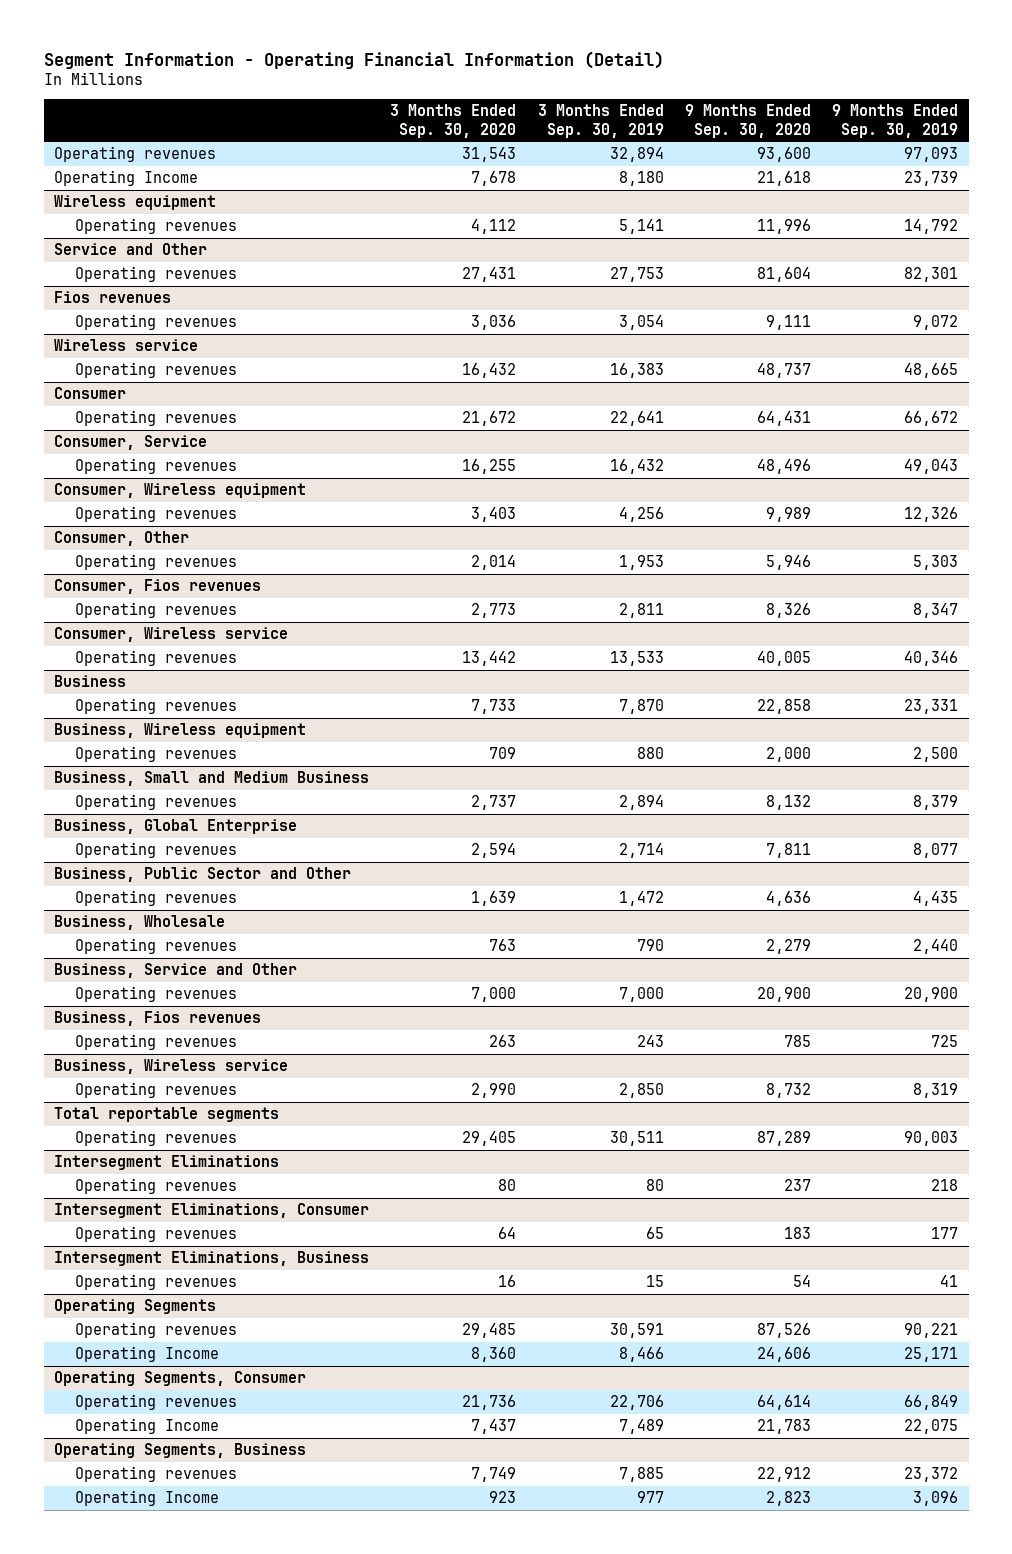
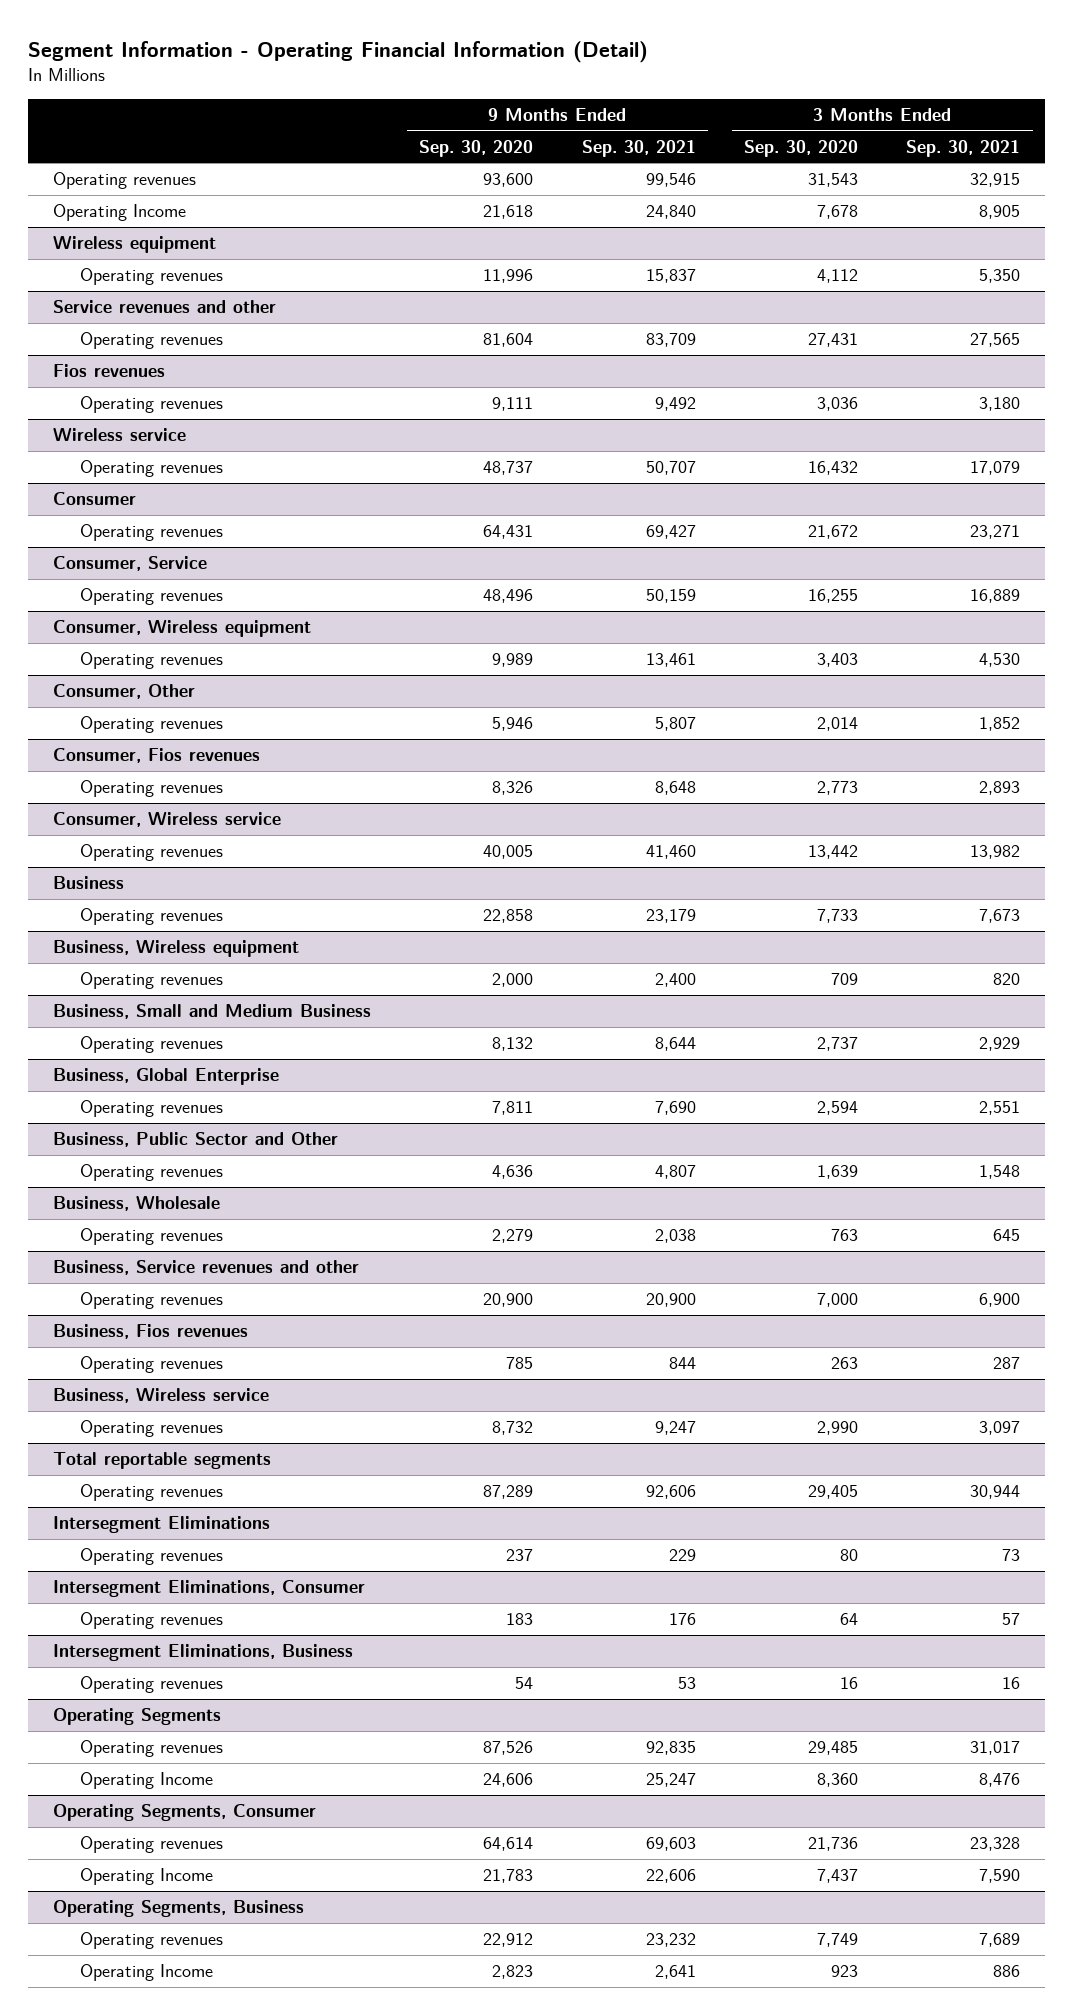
[537,104,664,138] 3 Months Ended Sep. 30, 2019 -> none
[831,104,958,138] 9 Months Ended Sep. 30, 2019 -> none
none -> [581,139,696,157] Sep. 30, 2021
none -> [906,139,1021,157] Sep. 30, 2021
[54,243,208,256] Service and Other -> [52,300,276,314] Service revenues and other
[54,963,298,979] Business, Service and Other -> [52,1260,359,1276] Business, Service revenues and other

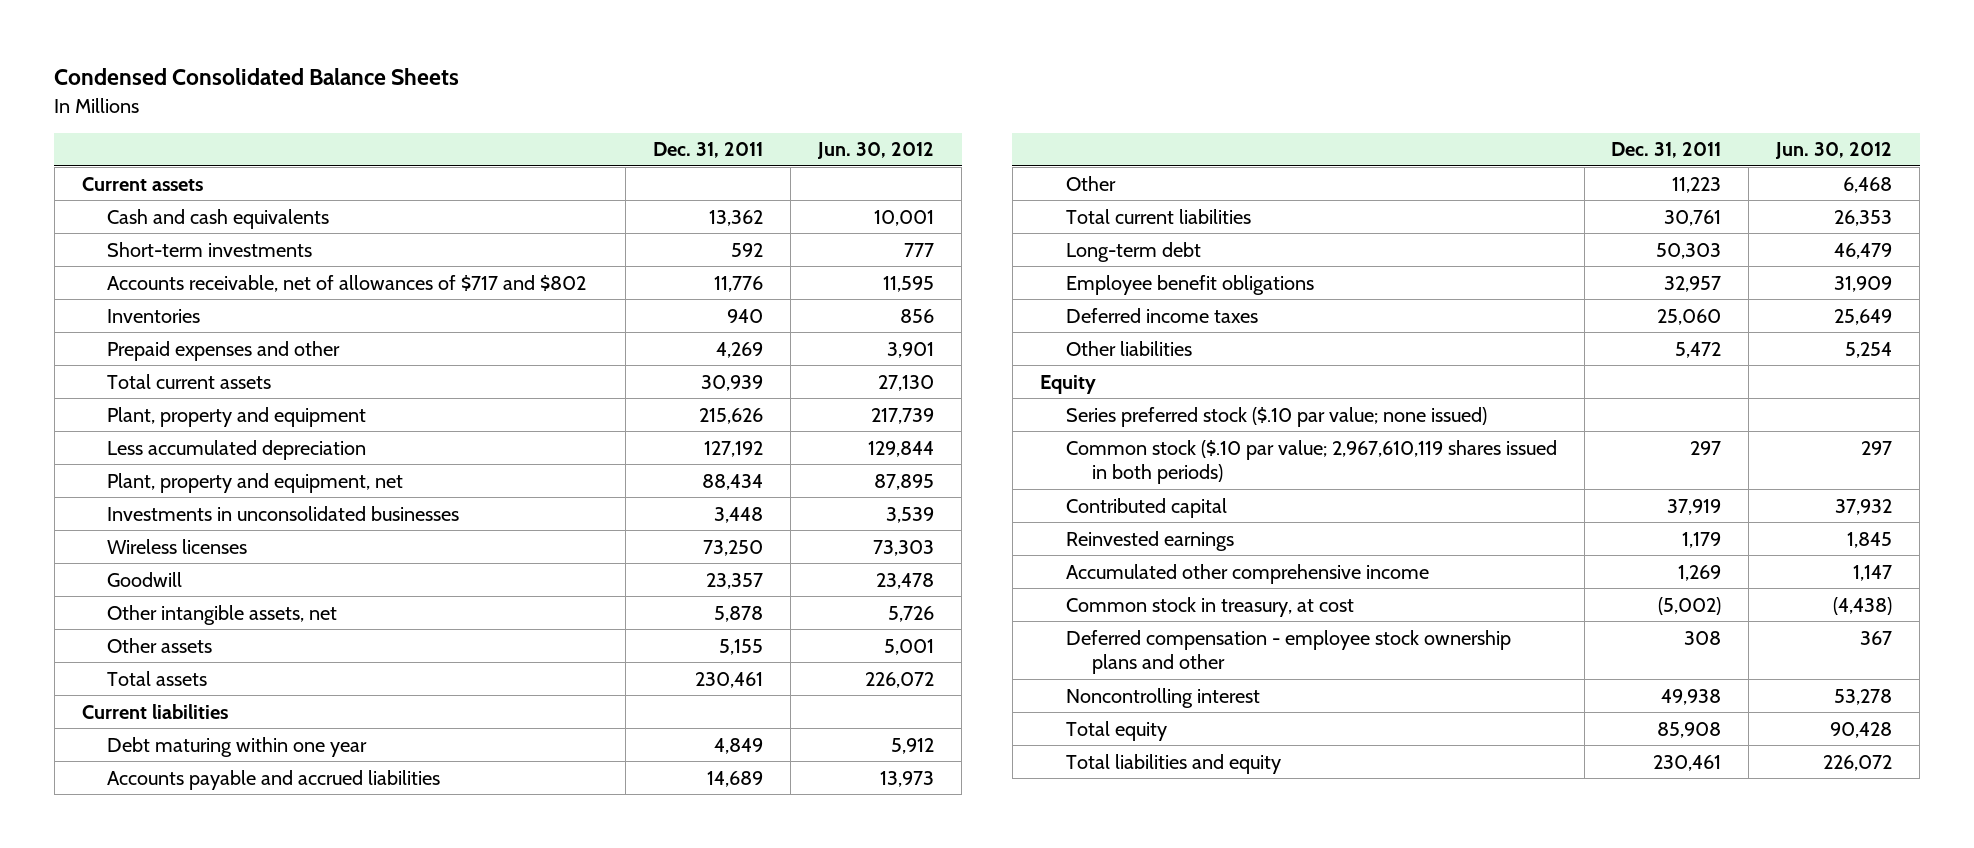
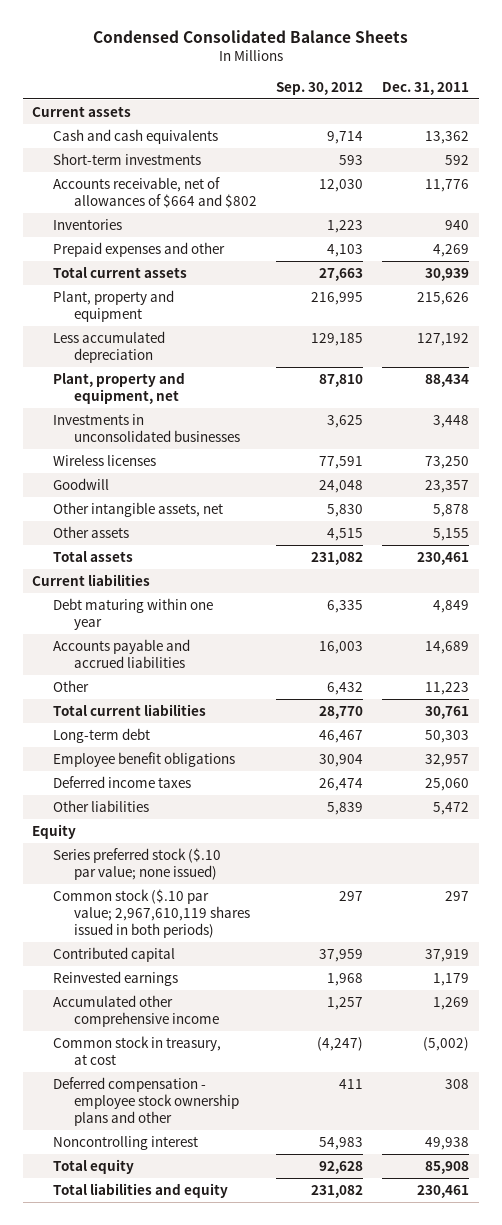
[817,142,935,160] Jun. 30, 2012 -> none
none -> [276,81,364,95] Sep. 30, 2012
[107,274,587,292] Accounts receivable, net of allowances of $717 and $802 -> [53,176,258,208] Accounts receivable, net of allowances of $664 and $802

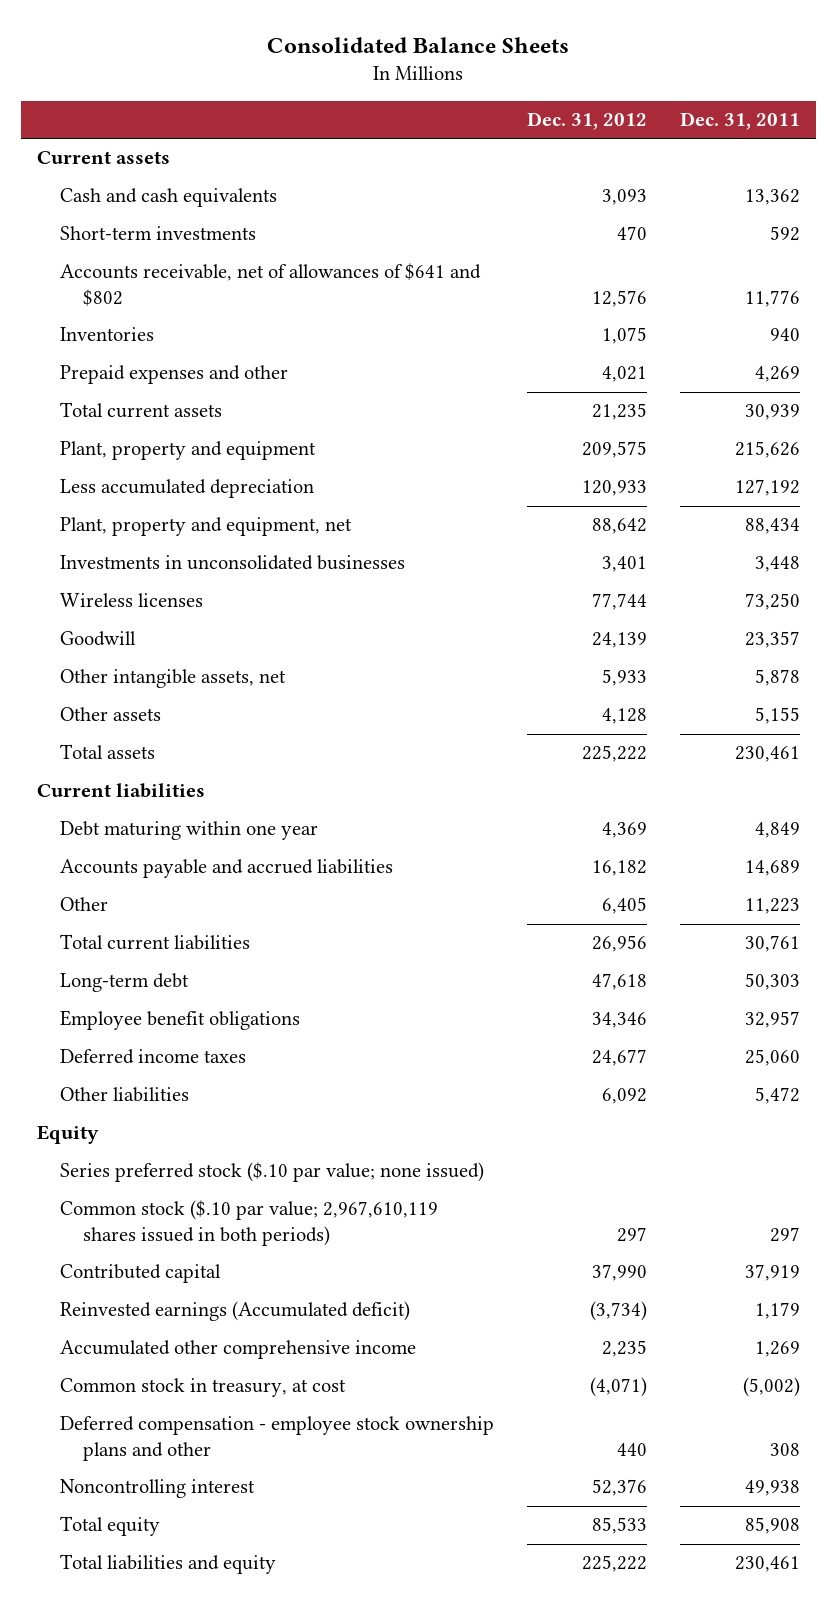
[92,30,408,44] Condensed Consolidated Balance Sheets -> [267,36,570,53] Consolidated Balance Sheets
[276,81,364,95] Sep. 30, 2012 -> none
none -> [526,112,647,131] Dec. 31, 2012
[53,176,258,208] Accounts receivable, net of allowances of $664 and $802 -> [60,263,482,306] Accounts receivable, net of allowances of $641 and $802
[53,970,179,986] Reinvested earnings -> [60,1301,411,1322] Reinvested earnings (Accumulated deficit)

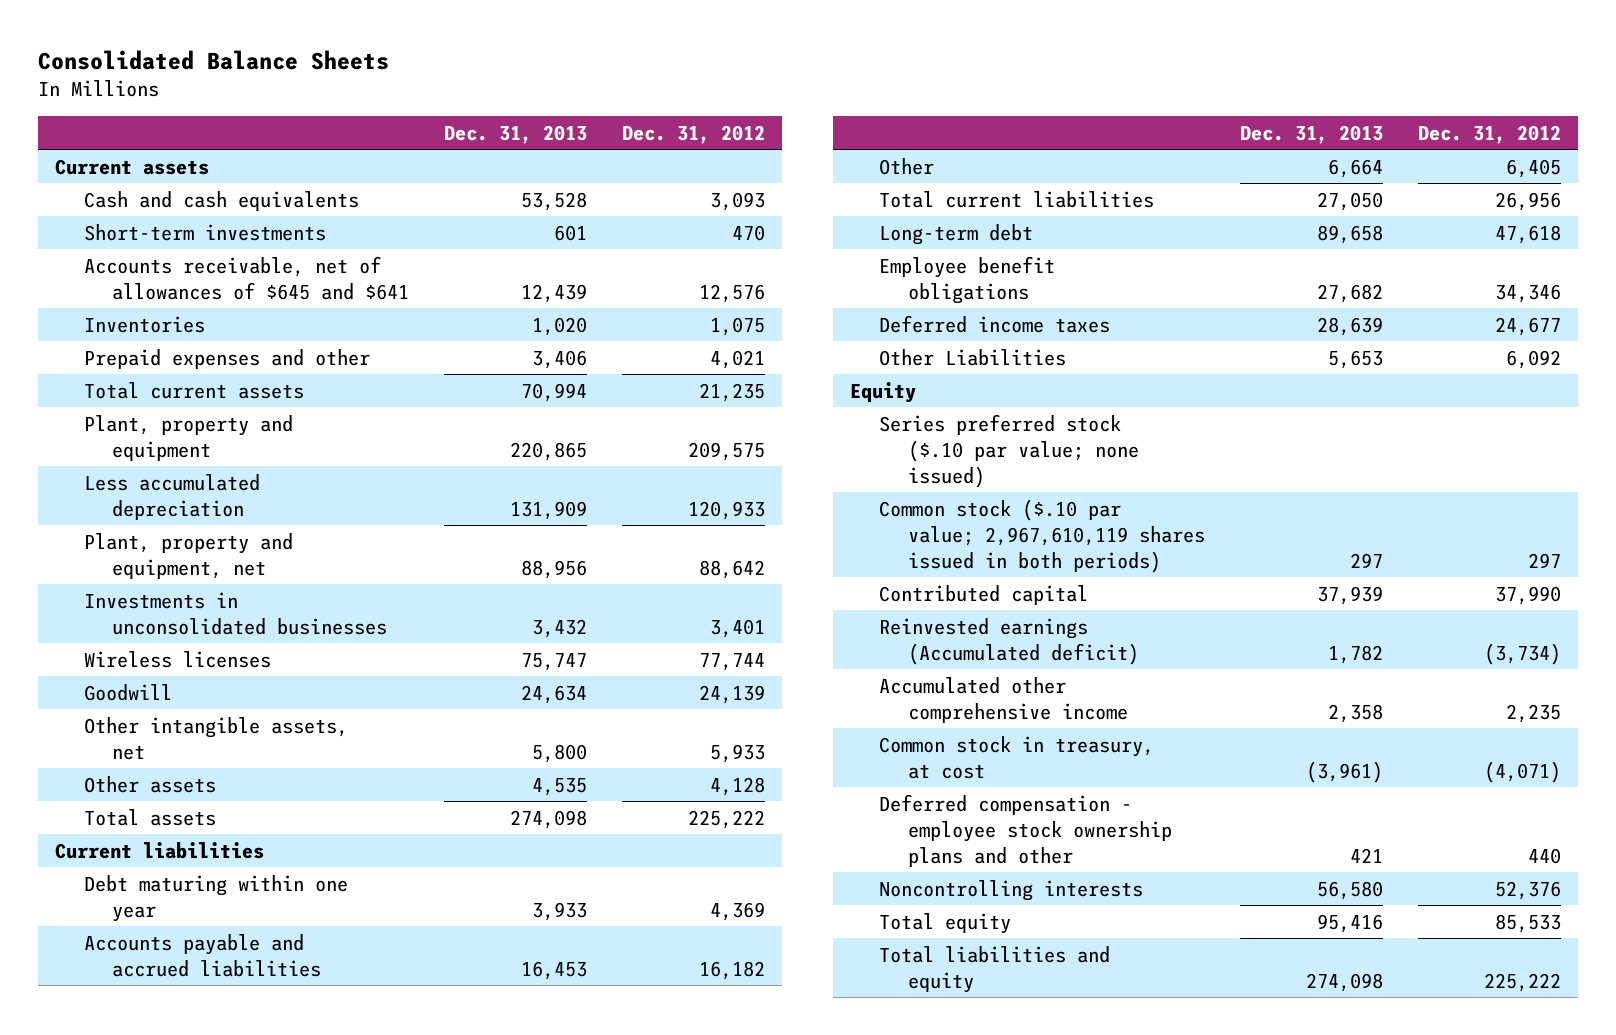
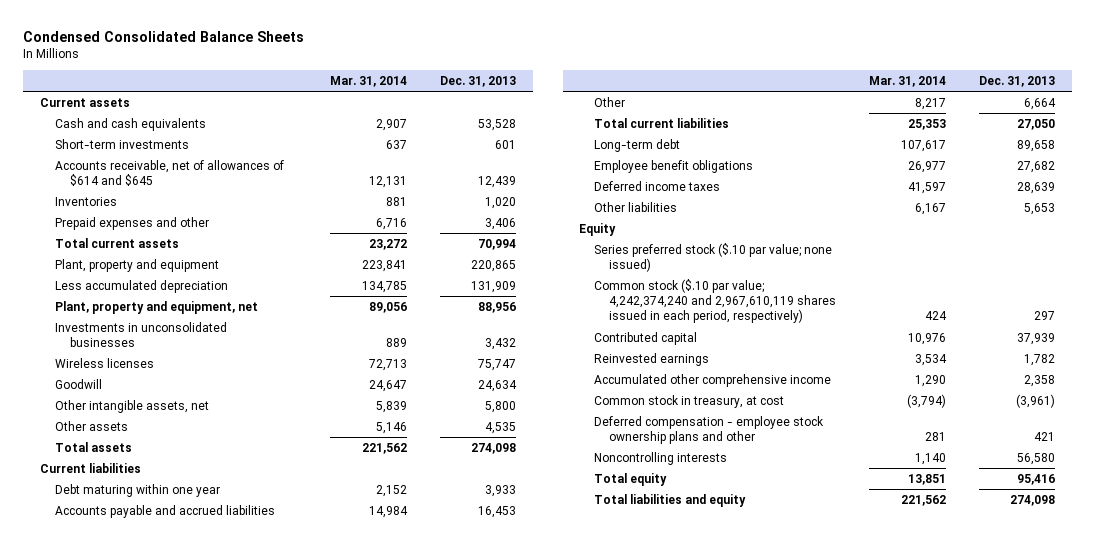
[37,49,389,70] Consolidated Balance Sheets -> [23,30,305,42] Condensed Consolidated Balance Sheets
[622,124,766,144] Dec. 31, 2012 -> none
none -> [330,75,408,87] Mar. 31, 2014
[83,255,410,300] Accounts receivable, net of allowances of $645 and $641 -> [54,159,284,187] Accounts receivable, net of allowances of $614 and $645
[879,348,1067,366] Other Liabilities -> [594,201,678,212] Other liabilities
[879,498,1205,573] Common stock ($.10 par value; 2,967,610,119 shares issued in both periods) -> [594,278,837,324] Common stock ($.10 par value; 4,242,374,240 and 2,967,610,119 shares issued in each period, respectively)
[879,617,1139,665] Reinvested earnings (Accumulated deficit) -> [594,352,710,366] Reinvested earnings

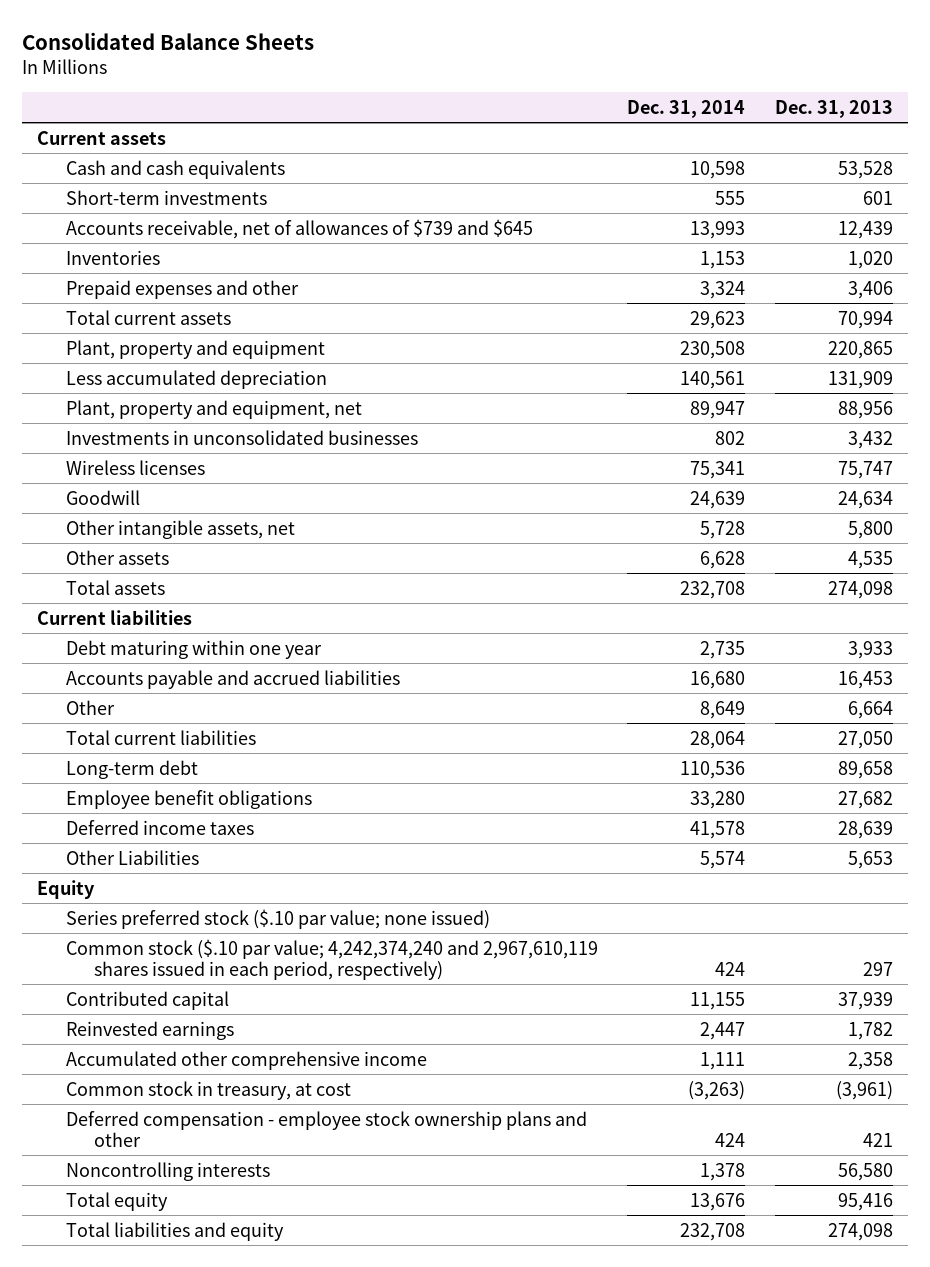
[23,30,305,42] Condensed Consolidated Balance Sheets -> [22,31,315,50] Consolidated Balance Sheets
[330,75,408,87] Mar. 31, 2014 -> none
none -> [627,99,746,118] Dec. 31, 2014
[54,159,284,187] Accounts receivable, net of allowances of $614 and $645 -> [65,218,533,239] Accounts receivable, net of allowances of $739 and $645
[594,201,678,212] Other liabilities -> [65,849,199,865] Other Liabilities

